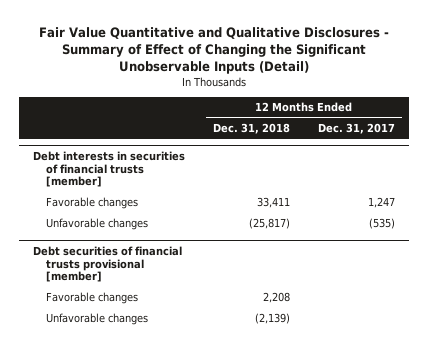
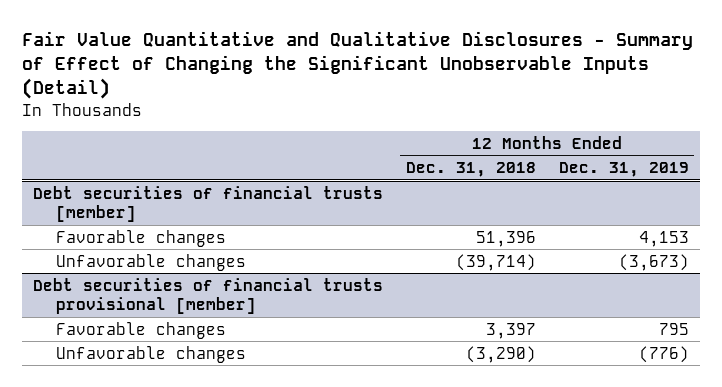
[318,123,396,135] Dec. 31, 2017 -> none
none -> [558,161,689,177] Dec. 31, 2019
[33,150,186,188] Debt interests in securities of financial trusts [member] -> [32,185,383,223] Debt securities of financial trusts [member]
[257,197,291,209] 33,411 -> [475,230,536,247] 51,396
[249,218,291,230] (25,817) -> [455,253,536,271] (39,714)
[263,292,291,304] 2,208 -> [485,322,536,339] 3,397
[255,313,291,325] (2,139) -> [465,345,536,363] (3,290)

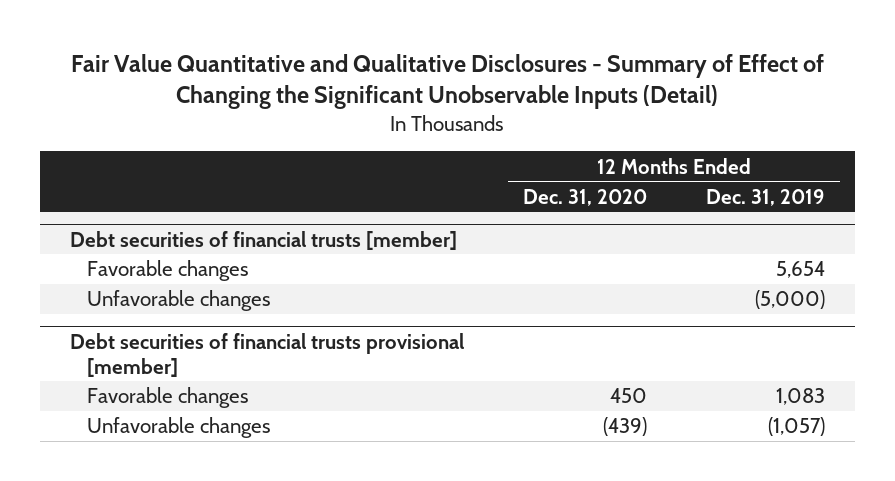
[405,161,536,177] Dec. 31, 2018 -> none
none -> [522,188,647,206] Dec. 31, 2020
[638,230,689,247] 4,153 -> [776,261,826,279] 5,654
[618,253,689,271] (3,673) -> [755,290,826,310] (5,000)
[658,322,689,335] 795 -> [776,388,826,406] 1,083
[638,345,689,363] (776) -> [768,417,826,437] (1,057)

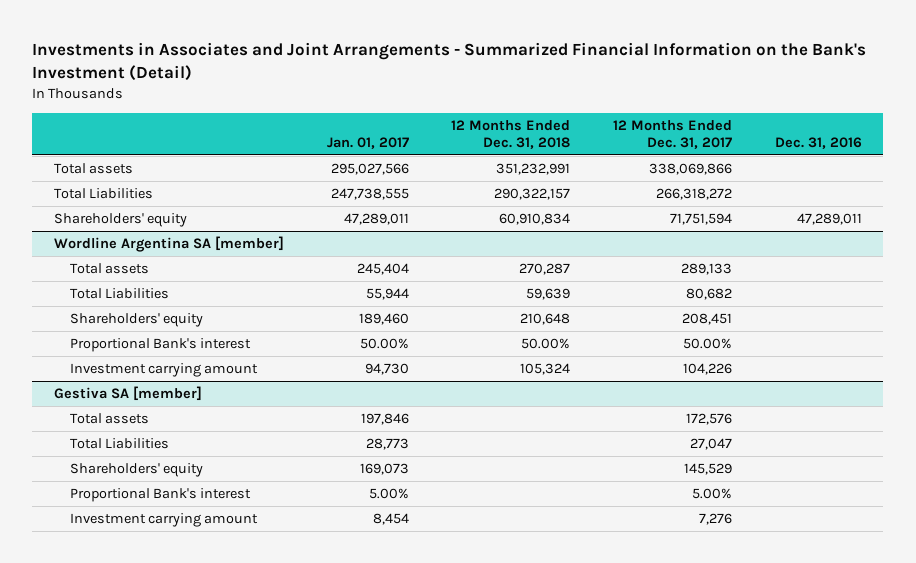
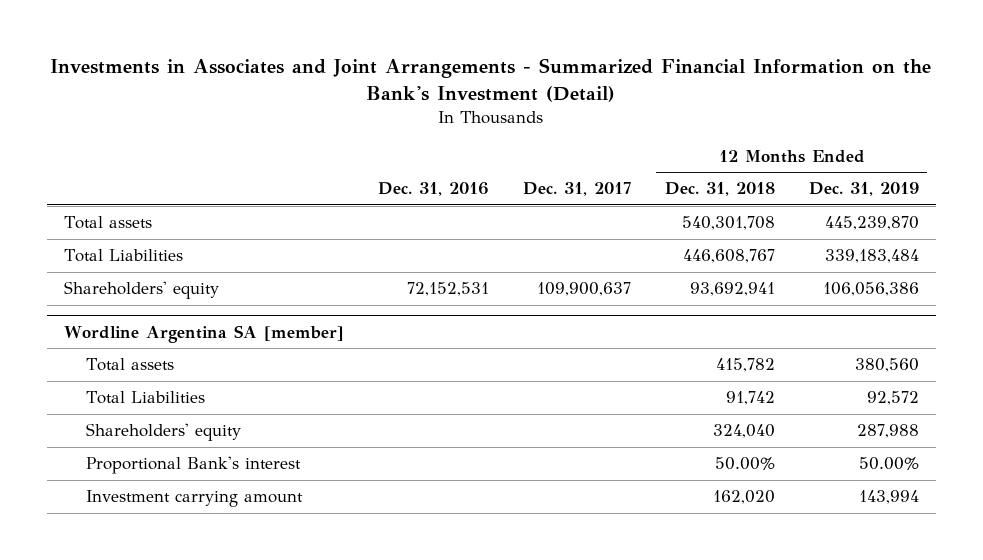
[326,137,409,150] Jan. 01, 2017 -> none
[613,119,733,150] 12 Months Ended Dec. 31, 2017 -> none
none -> [522,182,631,197] Dec. 31, 2017
none -> [808,182,919,197] Dec. 31, 2019
[496,162,571,175] 351,232,991 -> [681,216,775,231] 540,301,708
[494,187,571,200] 290,322,157 -> [682,249,775,264] 446,608,767
[499,212,571,225] 60,910,834 -> [689,282,775,297] 93,692,941
[796,212,862,225] 47,289,011 -> [406,282,489,297] 72,152,531
[519,262,571,275] 270,287 -> [715,358,775,373] 415,782
[526,287,571,300] 59,639 -> [725,391,775,406] 91,742
[520,312,571,325] 210,648 -> [712,424,775,439] 324,040
[53,385,202,401] Gestiva SA [member] -> none
[69,412,149,424] Total assets -> none
[69,437,169,449] Total Liabilities -> none
[69,462,203,477] Shareholders' equity -> none
[69,487,251,502] Proportional Bank's interest -> none
[69,512,258,527] Investment carrying amount -> none
[520,362,571,375] 105,324 -> [712,490,775,505] 162,020

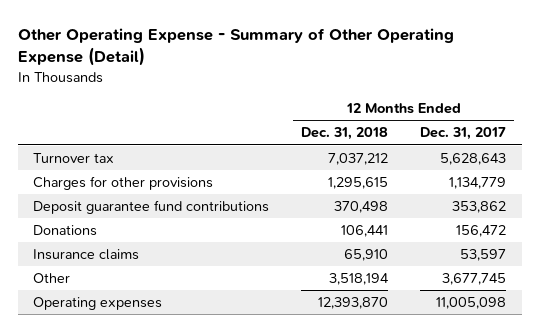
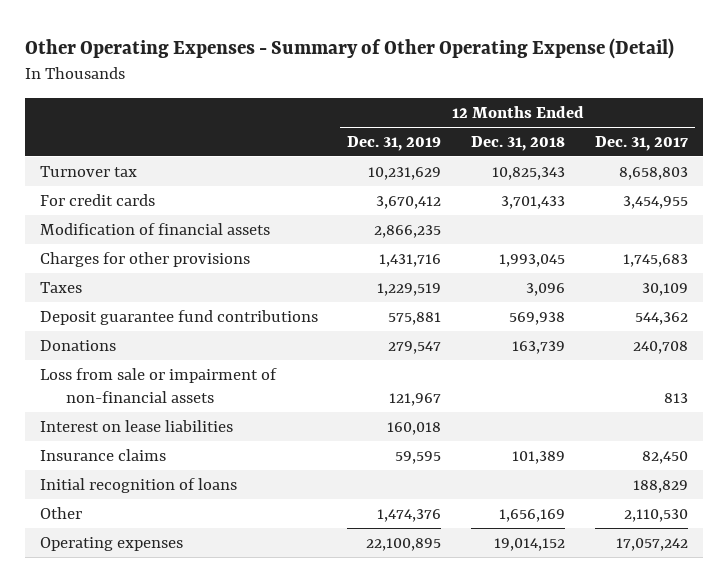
[17,27,454,67] Other Operating Expense - Summary of Other Operating Expense (Detail) -> [24,38,674,60] Other Operating Expenses - Summary of Other Operating Expense (Detail)
none -> [347,135,442,151] Dec. 31, 2019
[328,152,389,165] 7,037,212 -> [492,166,566,180] 10,825,343
[439,152,506,165] 5,628,643 -> [619,166,689,180] 8,658,803
none -> [39,193,155,206] For credit cards
none -> [39,222,270,235] Modification of financial assets
[328,176,389,189] 1,295,615 -> [499,253,566,267] 1,993,045
[448,176,506,189] 1,134,779 -> [623,253,689,267] 1,745,683
none -> [39,281,82,293] Taxes
[334,200,389,213] 370,498 -> [509,311,566,325] 569,938
[451,200,506,213] 353,862 -> [635,311,689,325] 544,362
[341,224,389,237] 106,441 -> [512,340,566,354] 163,739
[455,224,506,237] 156,472 -> [633,340,689,354] 240,708
none -> [39,367,277,403] Loss from sale or impairment of non-financial assets
none -> [39,419,233,432] Interest on lease liabilities
[344,248,389,261] 65,910 -> [512,450,566,464] 101,389
[459,248,506,261] 53,597 -> [642,450,689,464] 82,450
none -> [39,477,237,493] Initial recognition of loans
[329,272,390,285] 3,518,194 -> [499,508,566,522] 1,656,169
[441,272,506,285] 3,677,745 -> [624,508,689,522] 2,110,530
[318,296,389,309] 12,393,870 -> [494,537,566,551] 19,014,152
[435,296,506,309] 11,005,098 -> [616,537,689,551] 17,057,242

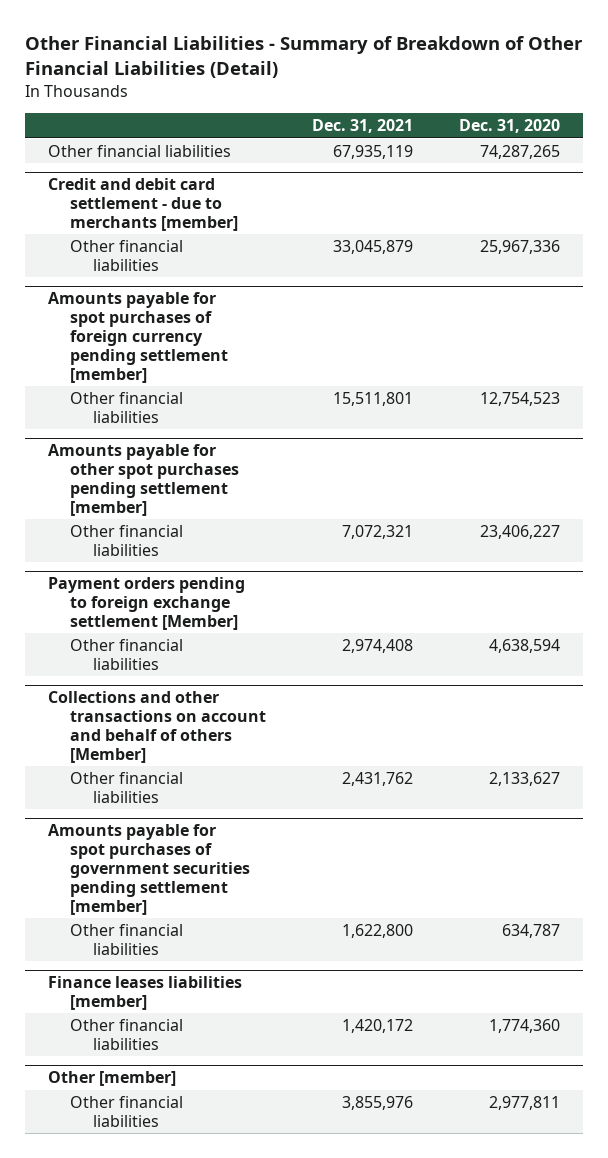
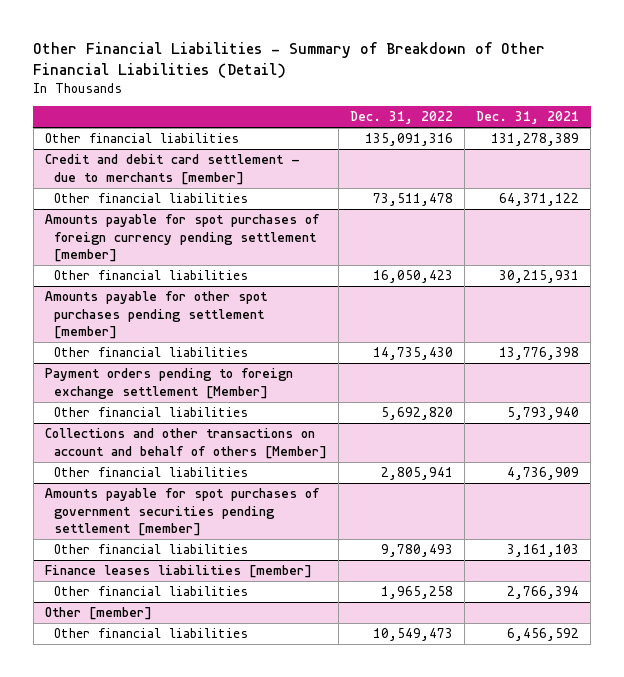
[458,119,560,134] Dec. 31, 2020 -> none
none -> [350,111,454,125] Dec. 31, 2022
[333,144,414,159] 67,935,119 -> [491,133,580,147] 131,278,389
[333,239,414,254] 33,045,879 -> [499,193,580,207] 64,371,122
[333,391,414,406] 15,511,801 -> [499,270,580,284] 30,215,931
[342,524,414,539] 7,072,321 -> [499,347,580,361] 13,776,398
[342,638,414,653] 2,974,408 -> [507,407,580,421] 5,793,940
[342,771,414,786] 2,431,762 -> [507,467,580,481] 4,736,909
[342,923,414,938] 1,622,800 -> [507,544,580,558] 3,161,103
[342,1018,414,1033] 1,420,172 -> [507,586,580,600] 2,766,394
[342,1095,414,1110] 3,855,976 -> [507,628,580,642] 6,456,592

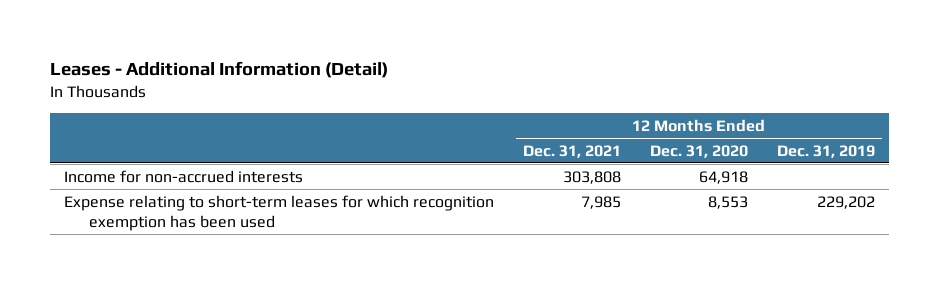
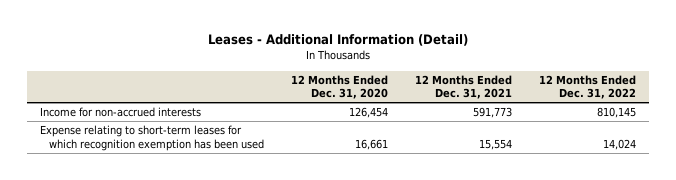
[776,144,875,158] Dec. 31, 2019 -> none
none -> [539,74,637,100] 12 Months Ended Dec. 31, 2022
[563,170,622,184] 303,808 -> [473,107,513,119] 591,773
[698,170,748,184] 64,918 -> [349,107,389,119] 126,454
[581,195,622,209] 7,985 -> [479,138,513,150] 15,554
[707,195,748,209] 8,553 -> [355,138,389,150] 16,661

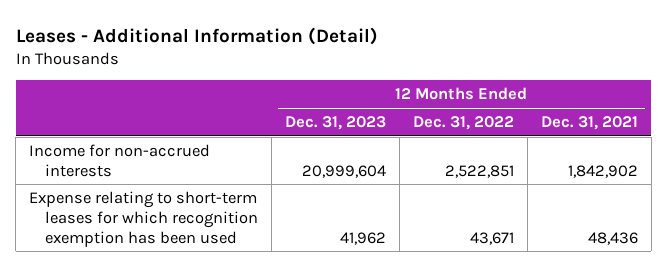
[291,74,389,100] 12 Months Ended Dec. 31, 2020 -> none
none -> [284,116,386,131] Dec. 31, 2023
[473,107,513,119] 591,773 -> [567,164,638,178] 1,842,902
[597,107,637,119] 810,145 -> [444,164,514,178] 2,522,851
[479,138,513,150] 15,554 -> [587,231,638,245] 48,436
[603,138,637,150] 14,024 -> [469,231,514,245] 43,671

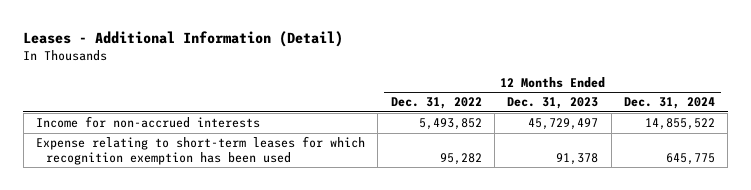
[540,116,638,131] Dec. 31, 2021 -> none
none -> [624,97,716,110] Dec. 31, 2024
[301,164,386,178] 20,999,604 -> [528,118,599,131] 45,729,497
[444,164,514,178] 2,522,851 -> [418,118,482,131] 5,493,852
[339,231,386,245] 41,962 -> [556,152,599,165] 91,378
[469,231,514,245] 43,671 -> [439,152,482,165] 95,282

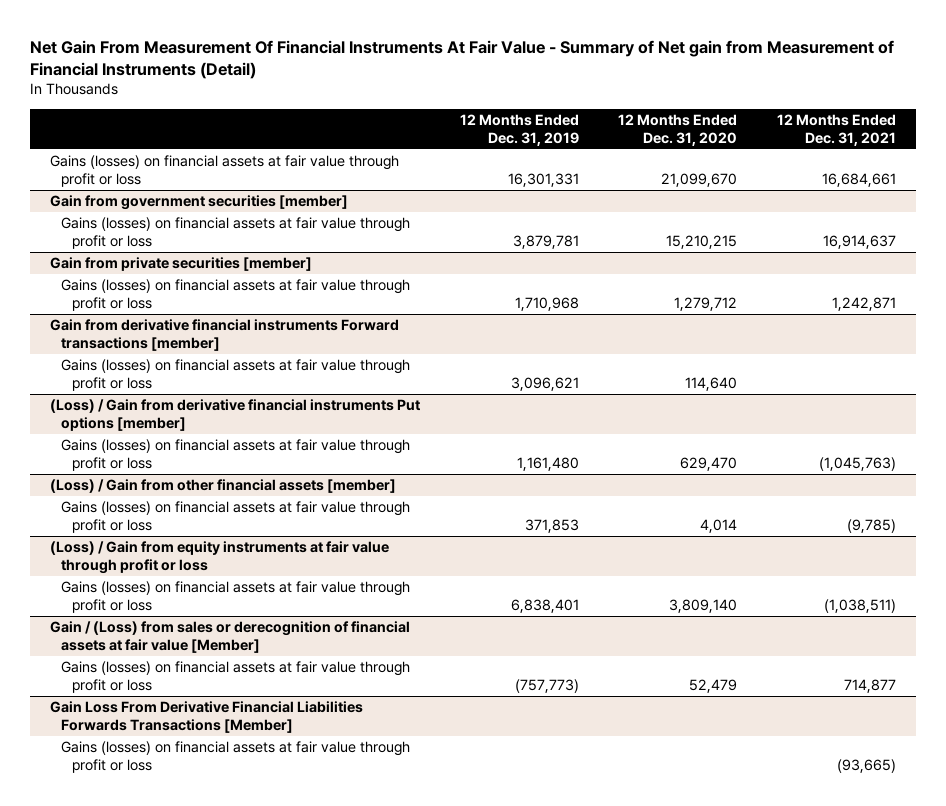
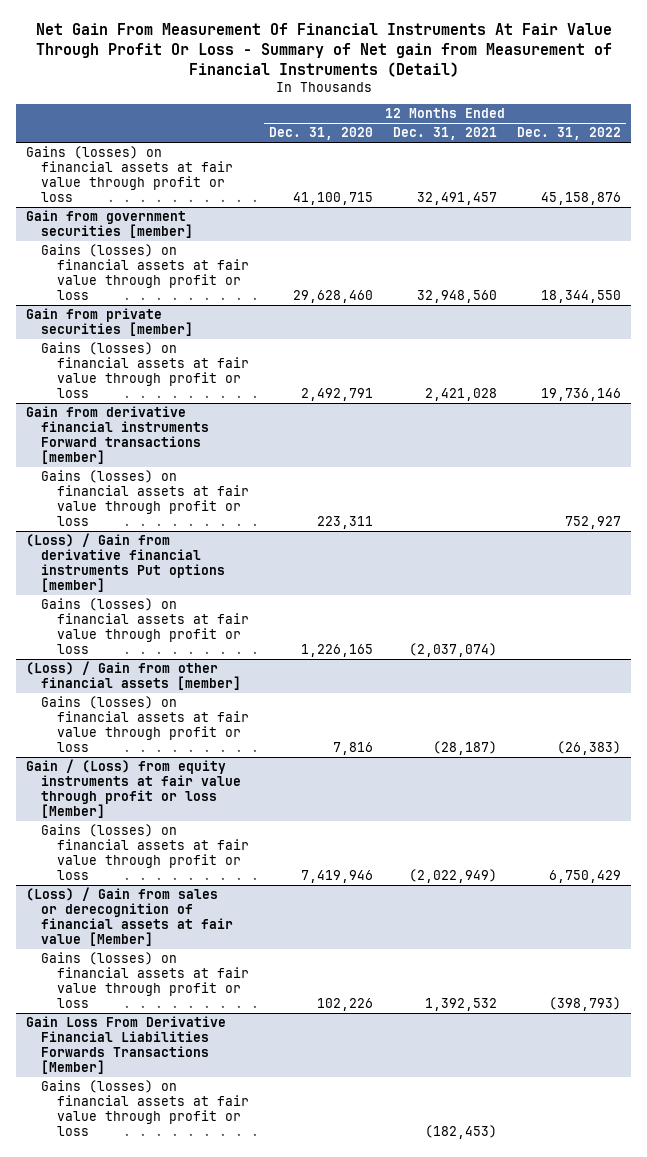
[30,39,895,79] Net Gain From Measurement Of Financial Instruments At Fair Value - Summary of Net gain from Measurement of Financial Instruments (Detail) -> [35,23,612,77] Net Gain From Measurement Of Financial Instruments At Fair Value Through Profit Or Loss - Summary of Net gain from Measurement of Financial Instruments (Detail)
[459,113,579,146] 12 Months Ended Dec. 31, 2019 -> none
none -> [517,127,622,141] Dec. 31, 2022
[661,173,738,188] 21,099,670 -> [293,192,374,206] 41,100,715
[821,173,896,188] 16,684,661 -> [417,192,498,206] 32,491,457
[666,235,738,250] 15,210,215 -> [293,290,374,304] 29,628,460
[822,235,896,250] 16,914,637 -> [417,290,498,304] 32,948,560
[674,297,738,312] 1,279,712 -> [301,388,374,402] 2,492,791
[831,297,896,312] 1,242,871 -> [425,388,498,402] 2,421,028
[685,377,738,392] 114,640 -> [317,516,374,530] 223,311
[680,457,738,472] 629,470 -> [301,644,374,658] 1,226,165
[818,457,896,472] (1,045,763) -> [409,643,498,658] (2,037,074)
[700,519,738,534] 4,014 -> [333,742,374,756] 7,816
[846,519,896,534] (9,785) -> [433,741,498,756] (28,187)
[50,541,390,575] (Loss) / Gain from equity instruments at fair value through profit or loss -> [25,759,242,819] Gain / (Loss) from equity instruments at fair value through profit or loss [Member]
[669,599,738,614] 3,809,140 -> [301,870,374,884] 7,419,946
[823,599,896,614] (1,038,511) -> [409,869,498,884] (2,022,949)
[50,621,411,654] Gain / (Loss) from sales or derecognition of financial assets at fair value [Member] -> [25,887,234,947] (Loss) / Gain from sales or derecognition of financial assets at fair value [Member]
[689,679,738,694] 52,479 -> [317,998,374,1012] 102,226
[843,679,896,694] 714,877 -> [425,998,498,1012] 1,392,532
[836,759,896,774] (93,665) -> [425,1125,498,1140] (182,453)

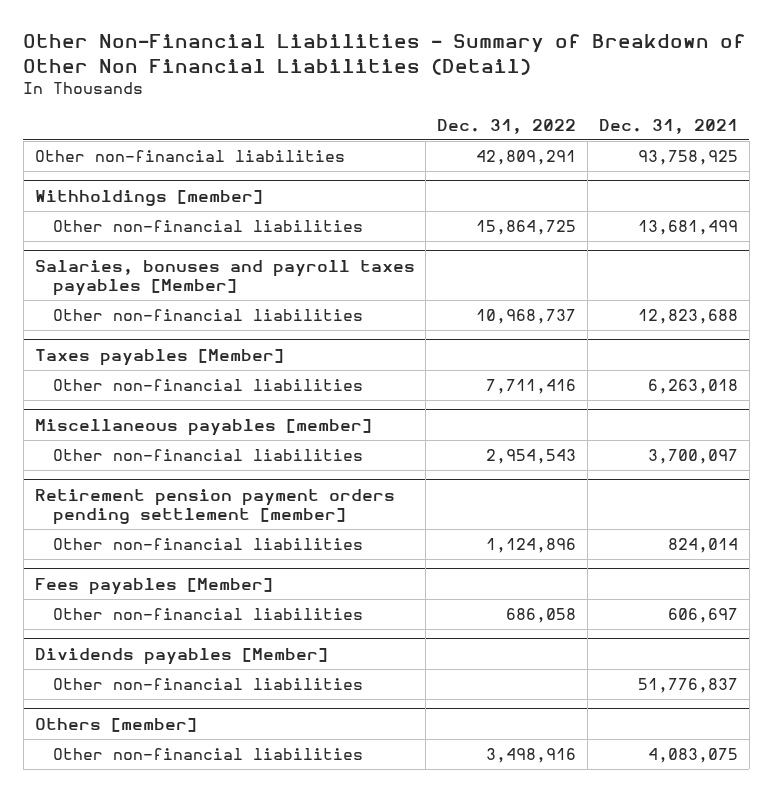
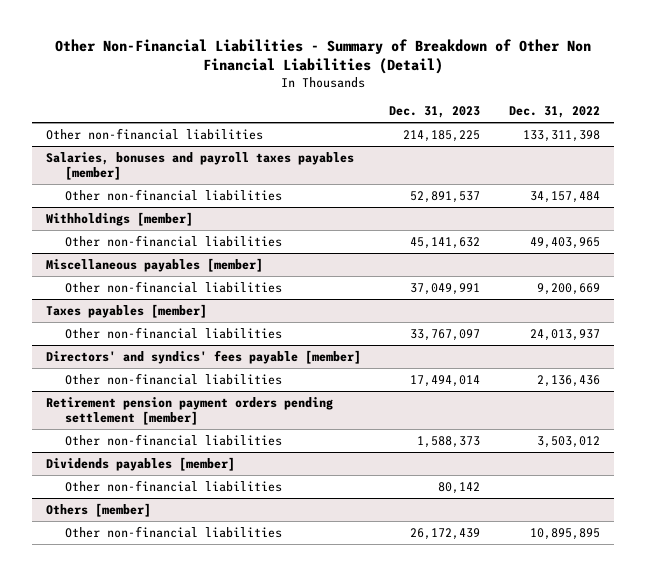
[598,118,738,134] Dec. 31, 2021 -> none
none -> [389,106,481,119] Dec. 31, 2023
[476,149,577,165] 42,809,291 -> [522,129,600,142] 133,311,398
none -> [45,151,354,181] Salaries, bonuses and payroll taxes payables [member]
none -> [65,188,283,201] Other non-financial liabilities
[34,259,415,297] Salaries, bonuses and payroll taxes payables [Member] -> none
[53,308,364,321] Other non-financial liabilities -> none
[34,348,284,366] Taxes payables [Member] -> none
[53,378,364,391] Other non-financial liabilities -> none
[476,219,577,235] 15,864,725 -> [529,236,600,249] 49,403,965
[486,448,577,464] 2,954,543 -> [536,282,600,295] 9,200,669
none -> [45,303,207,318] Taxes payables [member]
none -> [65,326,283,339] Other non-financial liabilities
none -> [45,349,361,364] Directors' and syndics' fees payable [member]
none -> [65,372,283,385] Other non-financial liabilities
[34,577,273,595] Fees payables [Member] -> none
[53,607,364,620] Other non-financial liabilities -> none
[486,537,577,553] 1,124,896 -> [536,435,600,448] 3,503,012
[34,647,328,665] Dividends payables [Member] -> [45,456,235,471] Dividends payables [member]
[486,747,577,763] 3,498,916 -> [529,527,600,540] 10,895,895

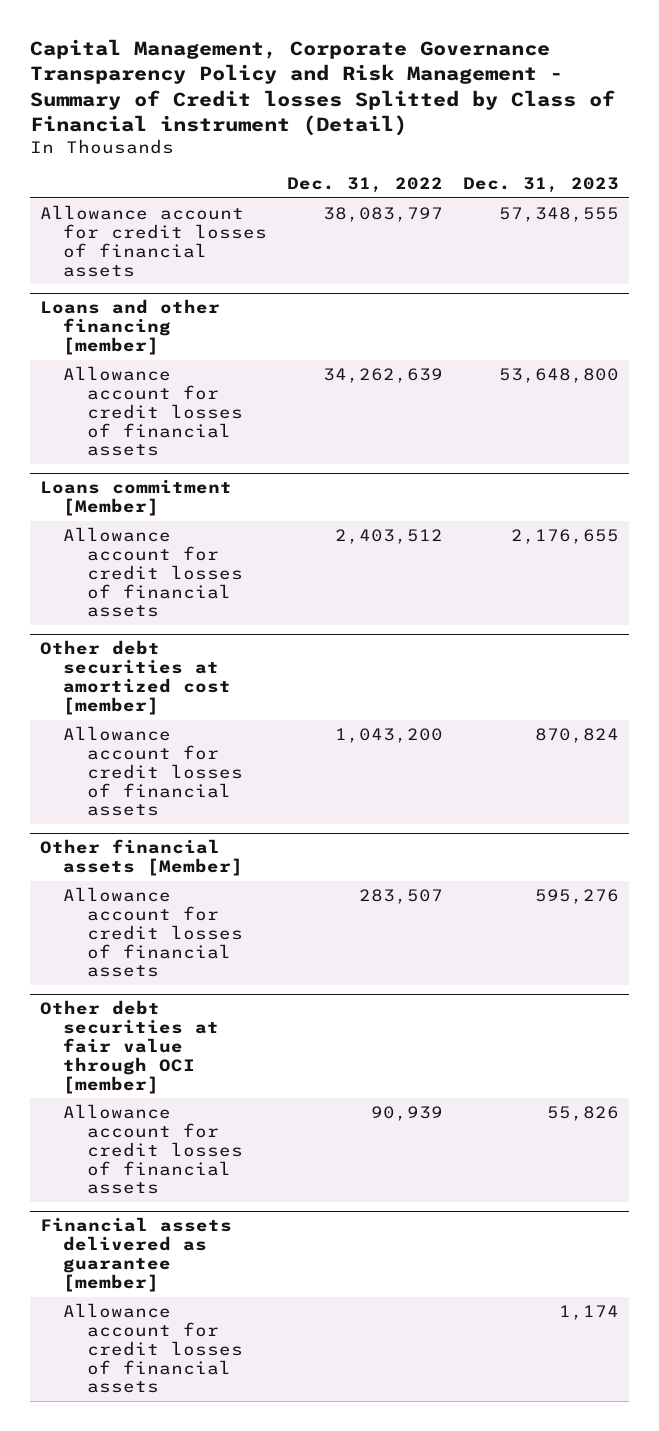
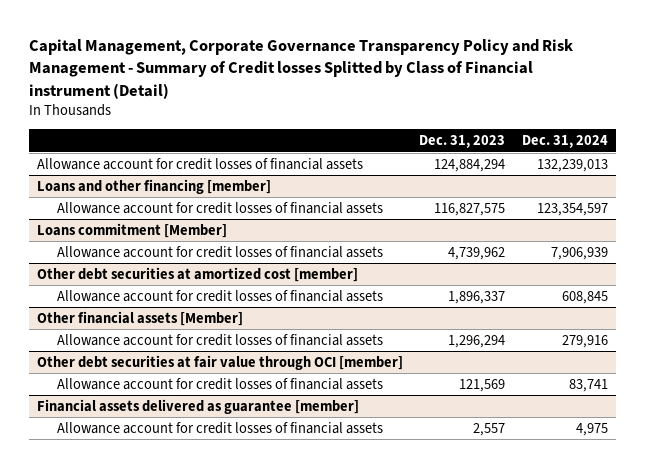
[287,177,444,194] Dec. 31, 2022 -> none
none -> [521,135,608,149] Dec. 31, 2024
[499,206,620,222] 57,348,555 -> [434,158,506,172] 124,884,294
[499,367,620,383] 53,648,800 -> [434,202,506,216] 116,827,575
[511,528,620,544] 2,176,655 -> [448,246,506,260] 4,739,962
[535,727,620,743] 870,824 -> [448,290,506,304] 1,896,337
[535,888,620,904] 595,276 -> [448,334,506,348] 1,296,294
[547,1105,620,1121] 55,826 -> [459,378,506,392] 121,569
[559,1304,620,1320] 1,174 -> [473,422,506,436] 2,557

